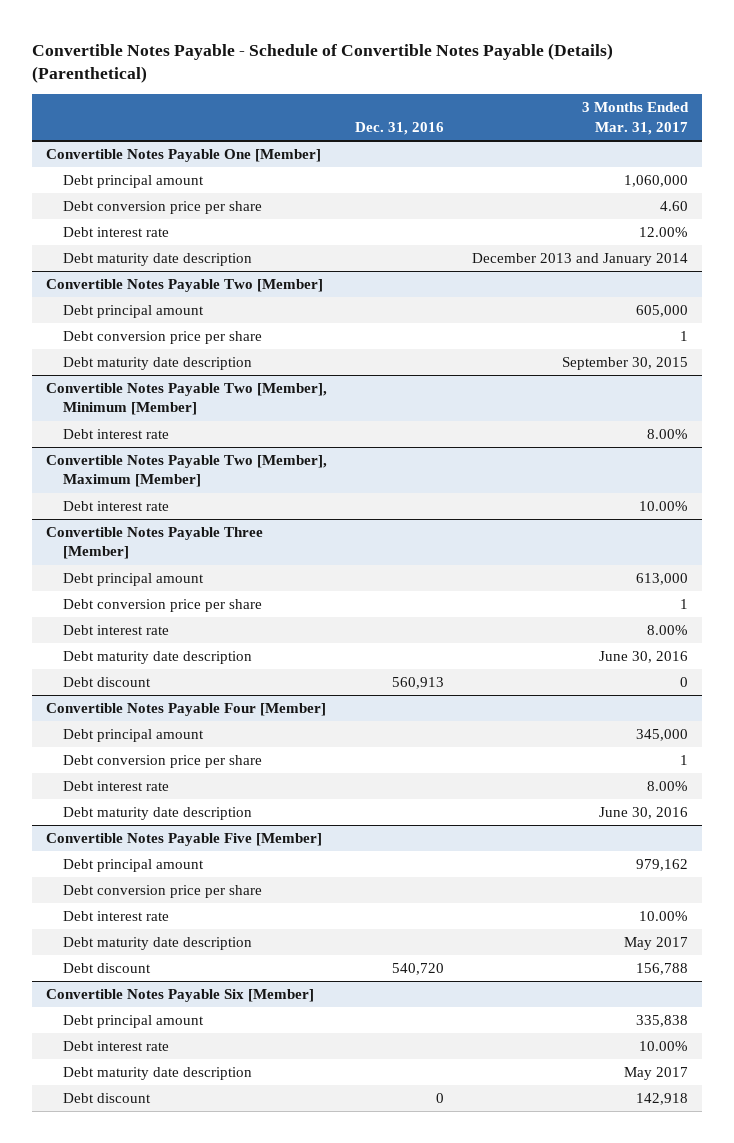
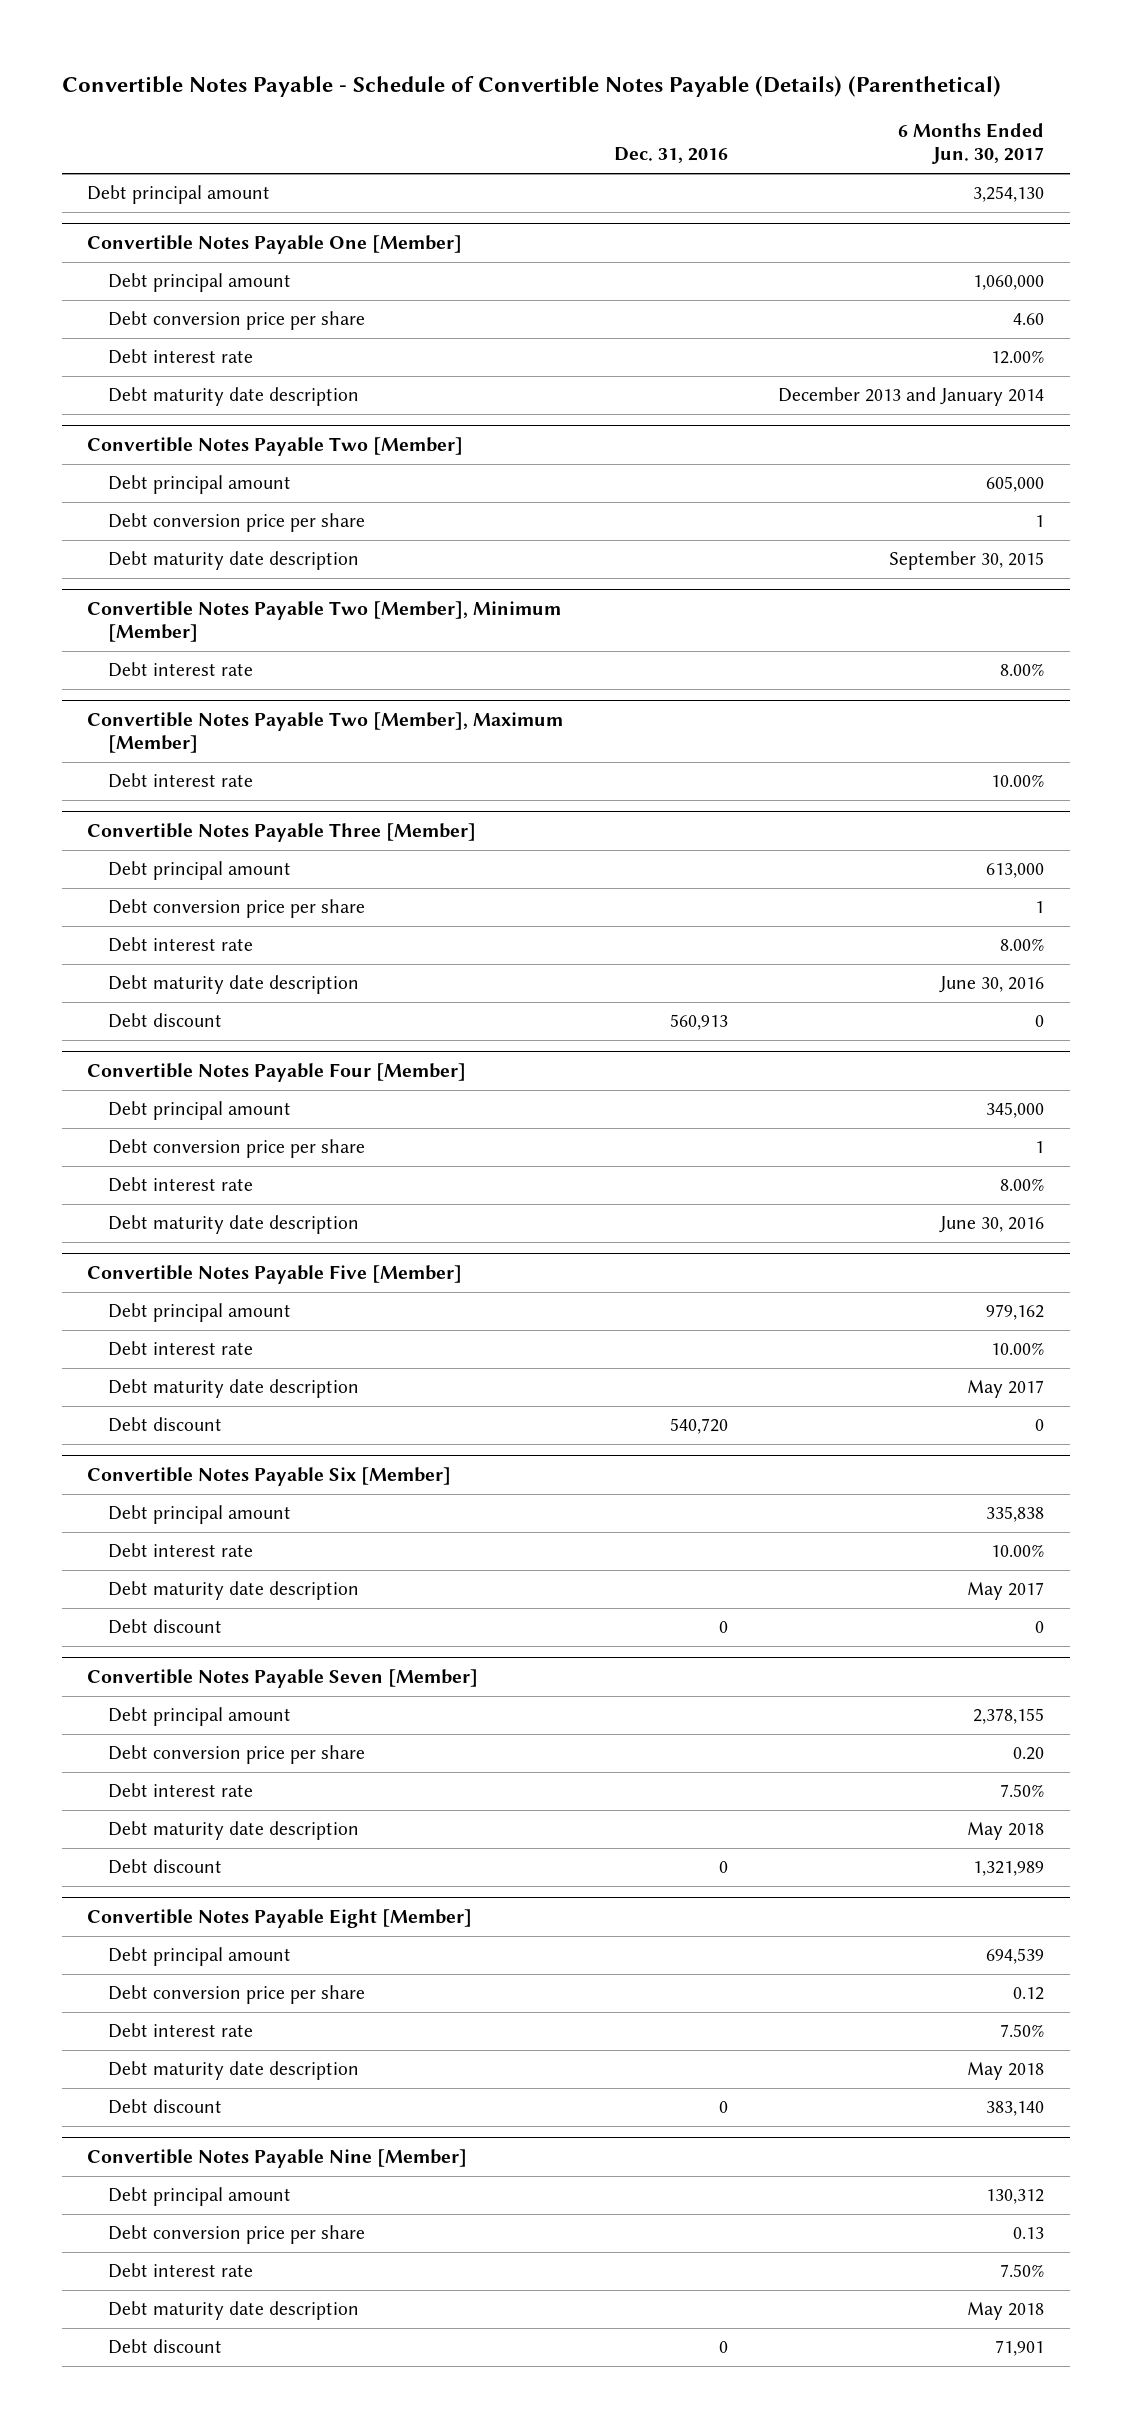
[581,102,689,135] 3 Months Ended Mar. 31, 2017 -> none
none -> [898,123,1045,165] 6 Months Ended Jun. 30, 2017
none -> [87,185,271,205] Debt principal amount
[62,885,262,899] Debt conversion price per share -> none
none -> [87,1669,479,1689] Convertible Notes Payable Seven [Member]
none -> [107,1707,291,1727] Debt principal amount
none -> [107,1745,365,1765] Debt conversion price per share
none -> [107,1783,253,1799] Debt interest rate
none -> [107,1821,359,1841] Debt maturity date description
none -> [107,1859,222,1875] Debt discount
none -> [87,1909,473,1929] Convertible Notes Payable Eight [Member]
none -> [107,1947,291,1967] Debt principal amount
none -> [107,1985,365,2005] Debt conversion price per share
none -> [107,2023,253,2039] Debt interest rate
none -> [107,2061,359,2081] Debt maturity date description
none -> [107,2099,222,2115] Debt discount
none -> [87,2149,468,2169] Convertible Notes Payable Nine [Member]
none -> [107,2187,291,2207] Debt principal amount
none -> [107,2225,365,2245] Debt conversion price per share
none -> [107,2263,253,2279] Debt interest rate
none -> [107,2301,359,2321] Debt maturity date description
none -> [107,2339,222,2355] Debt discount

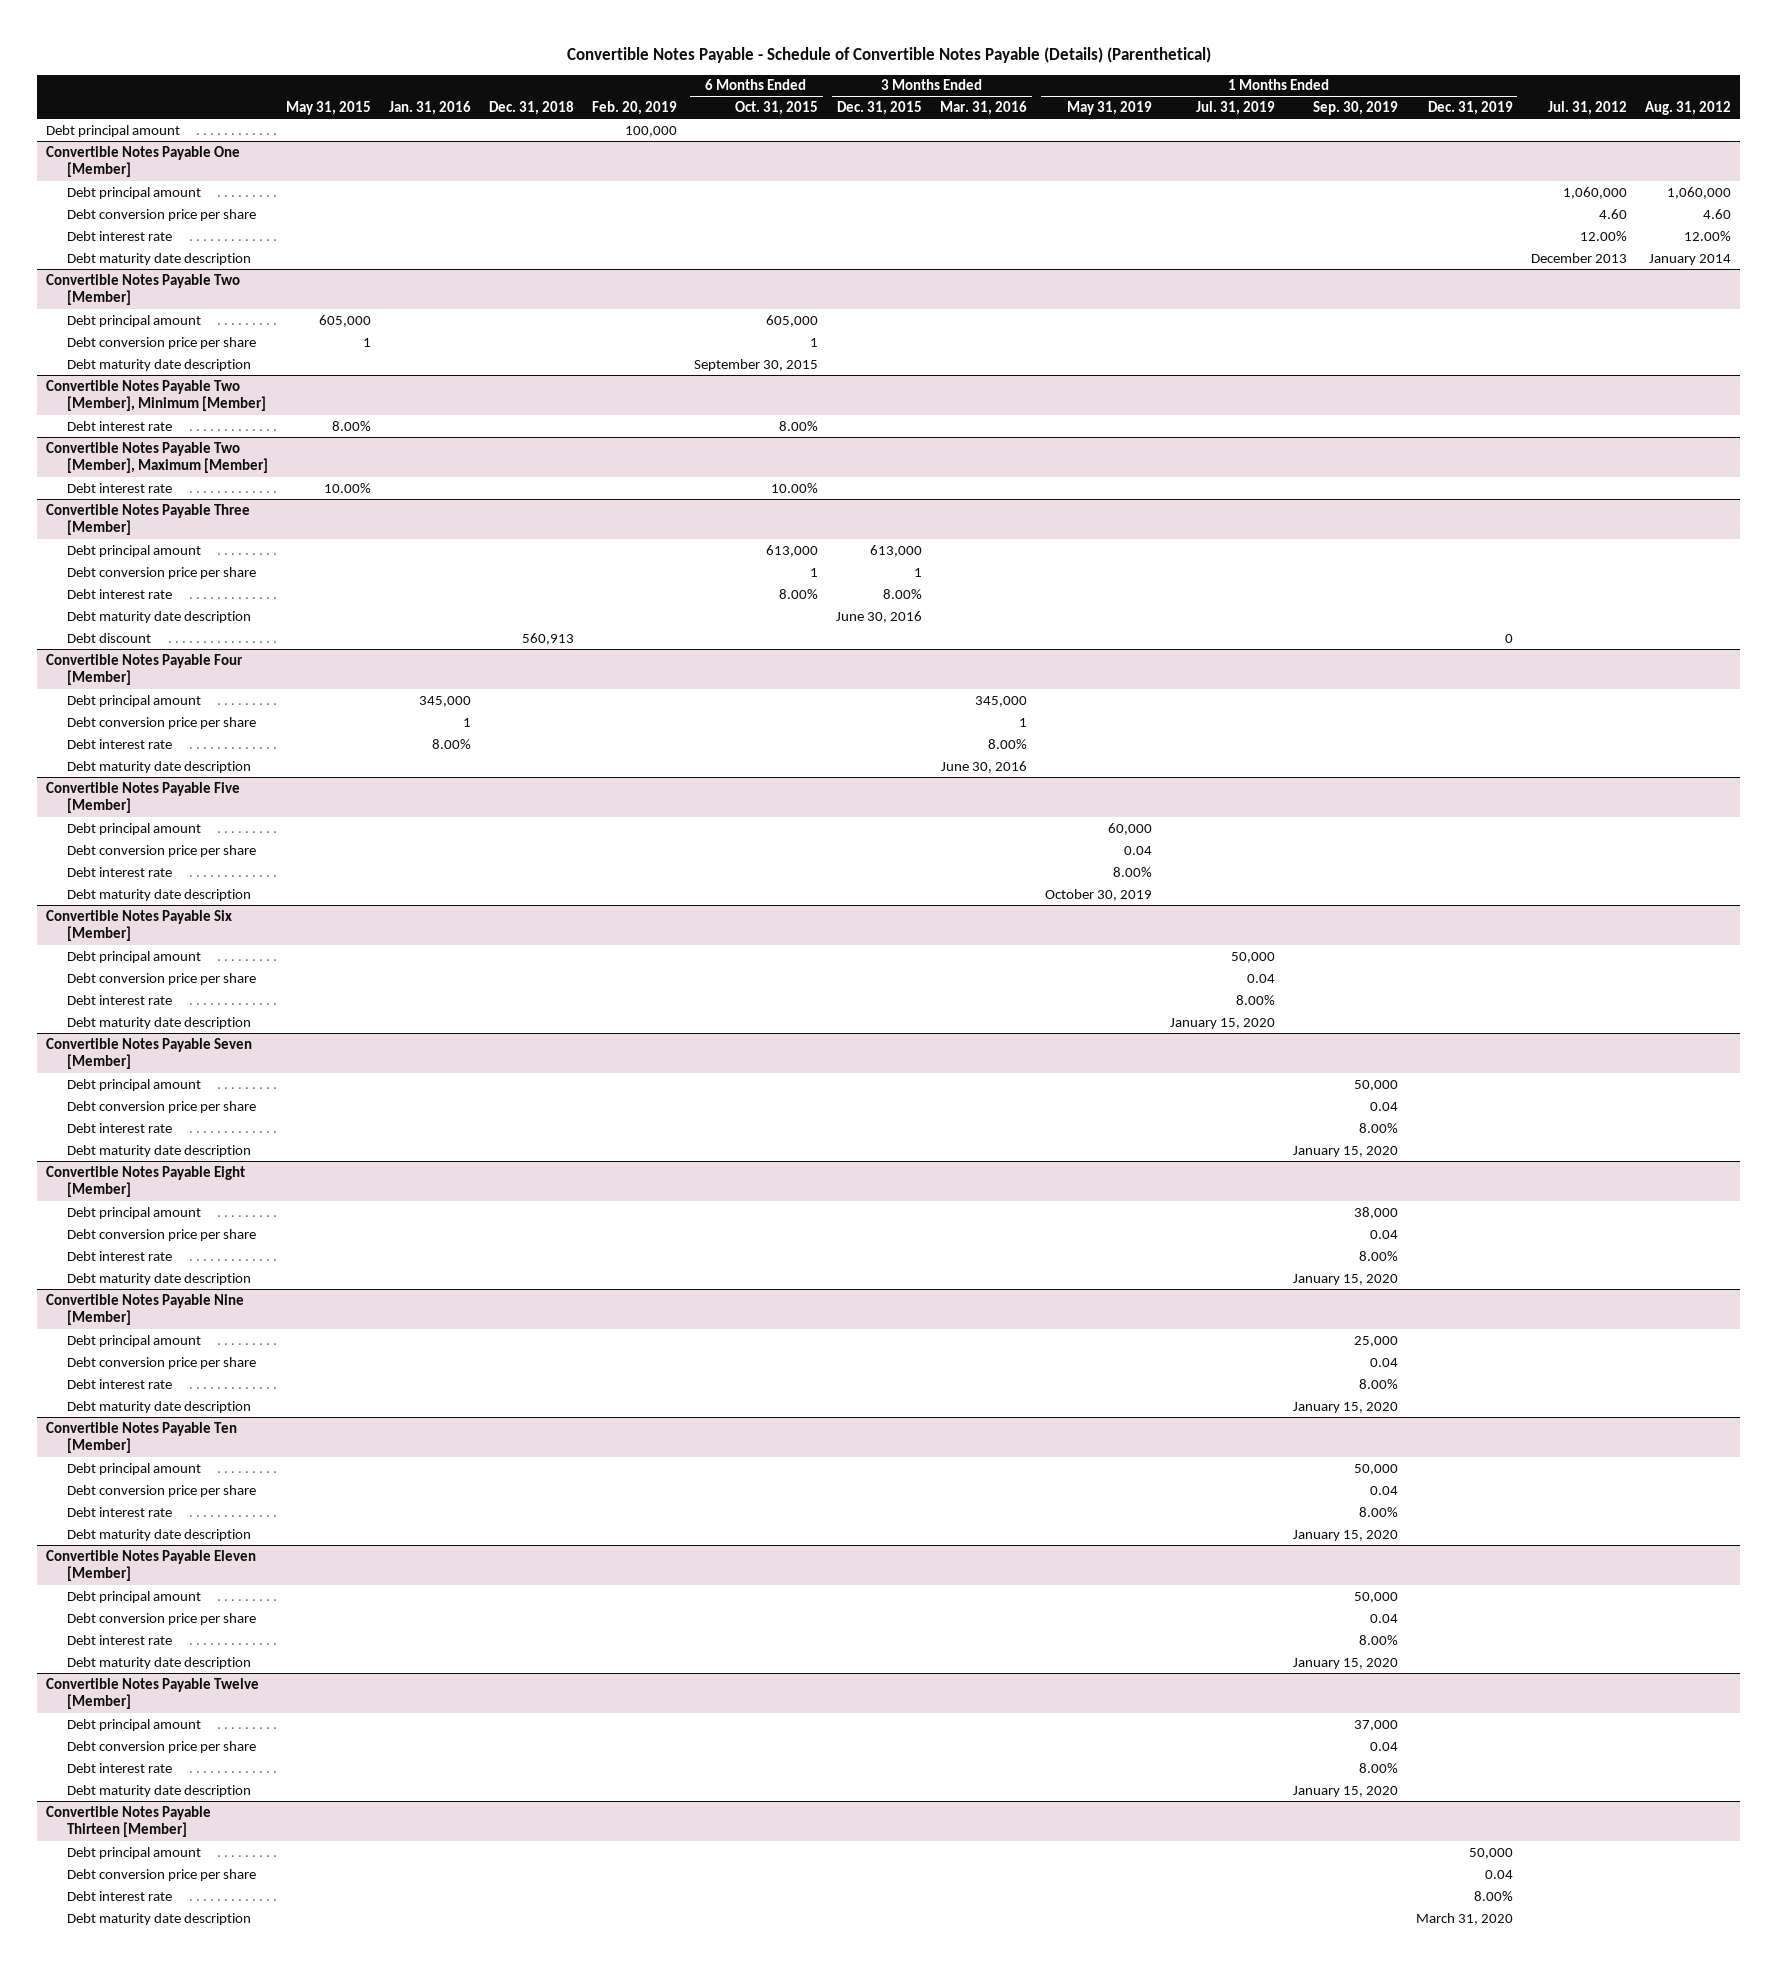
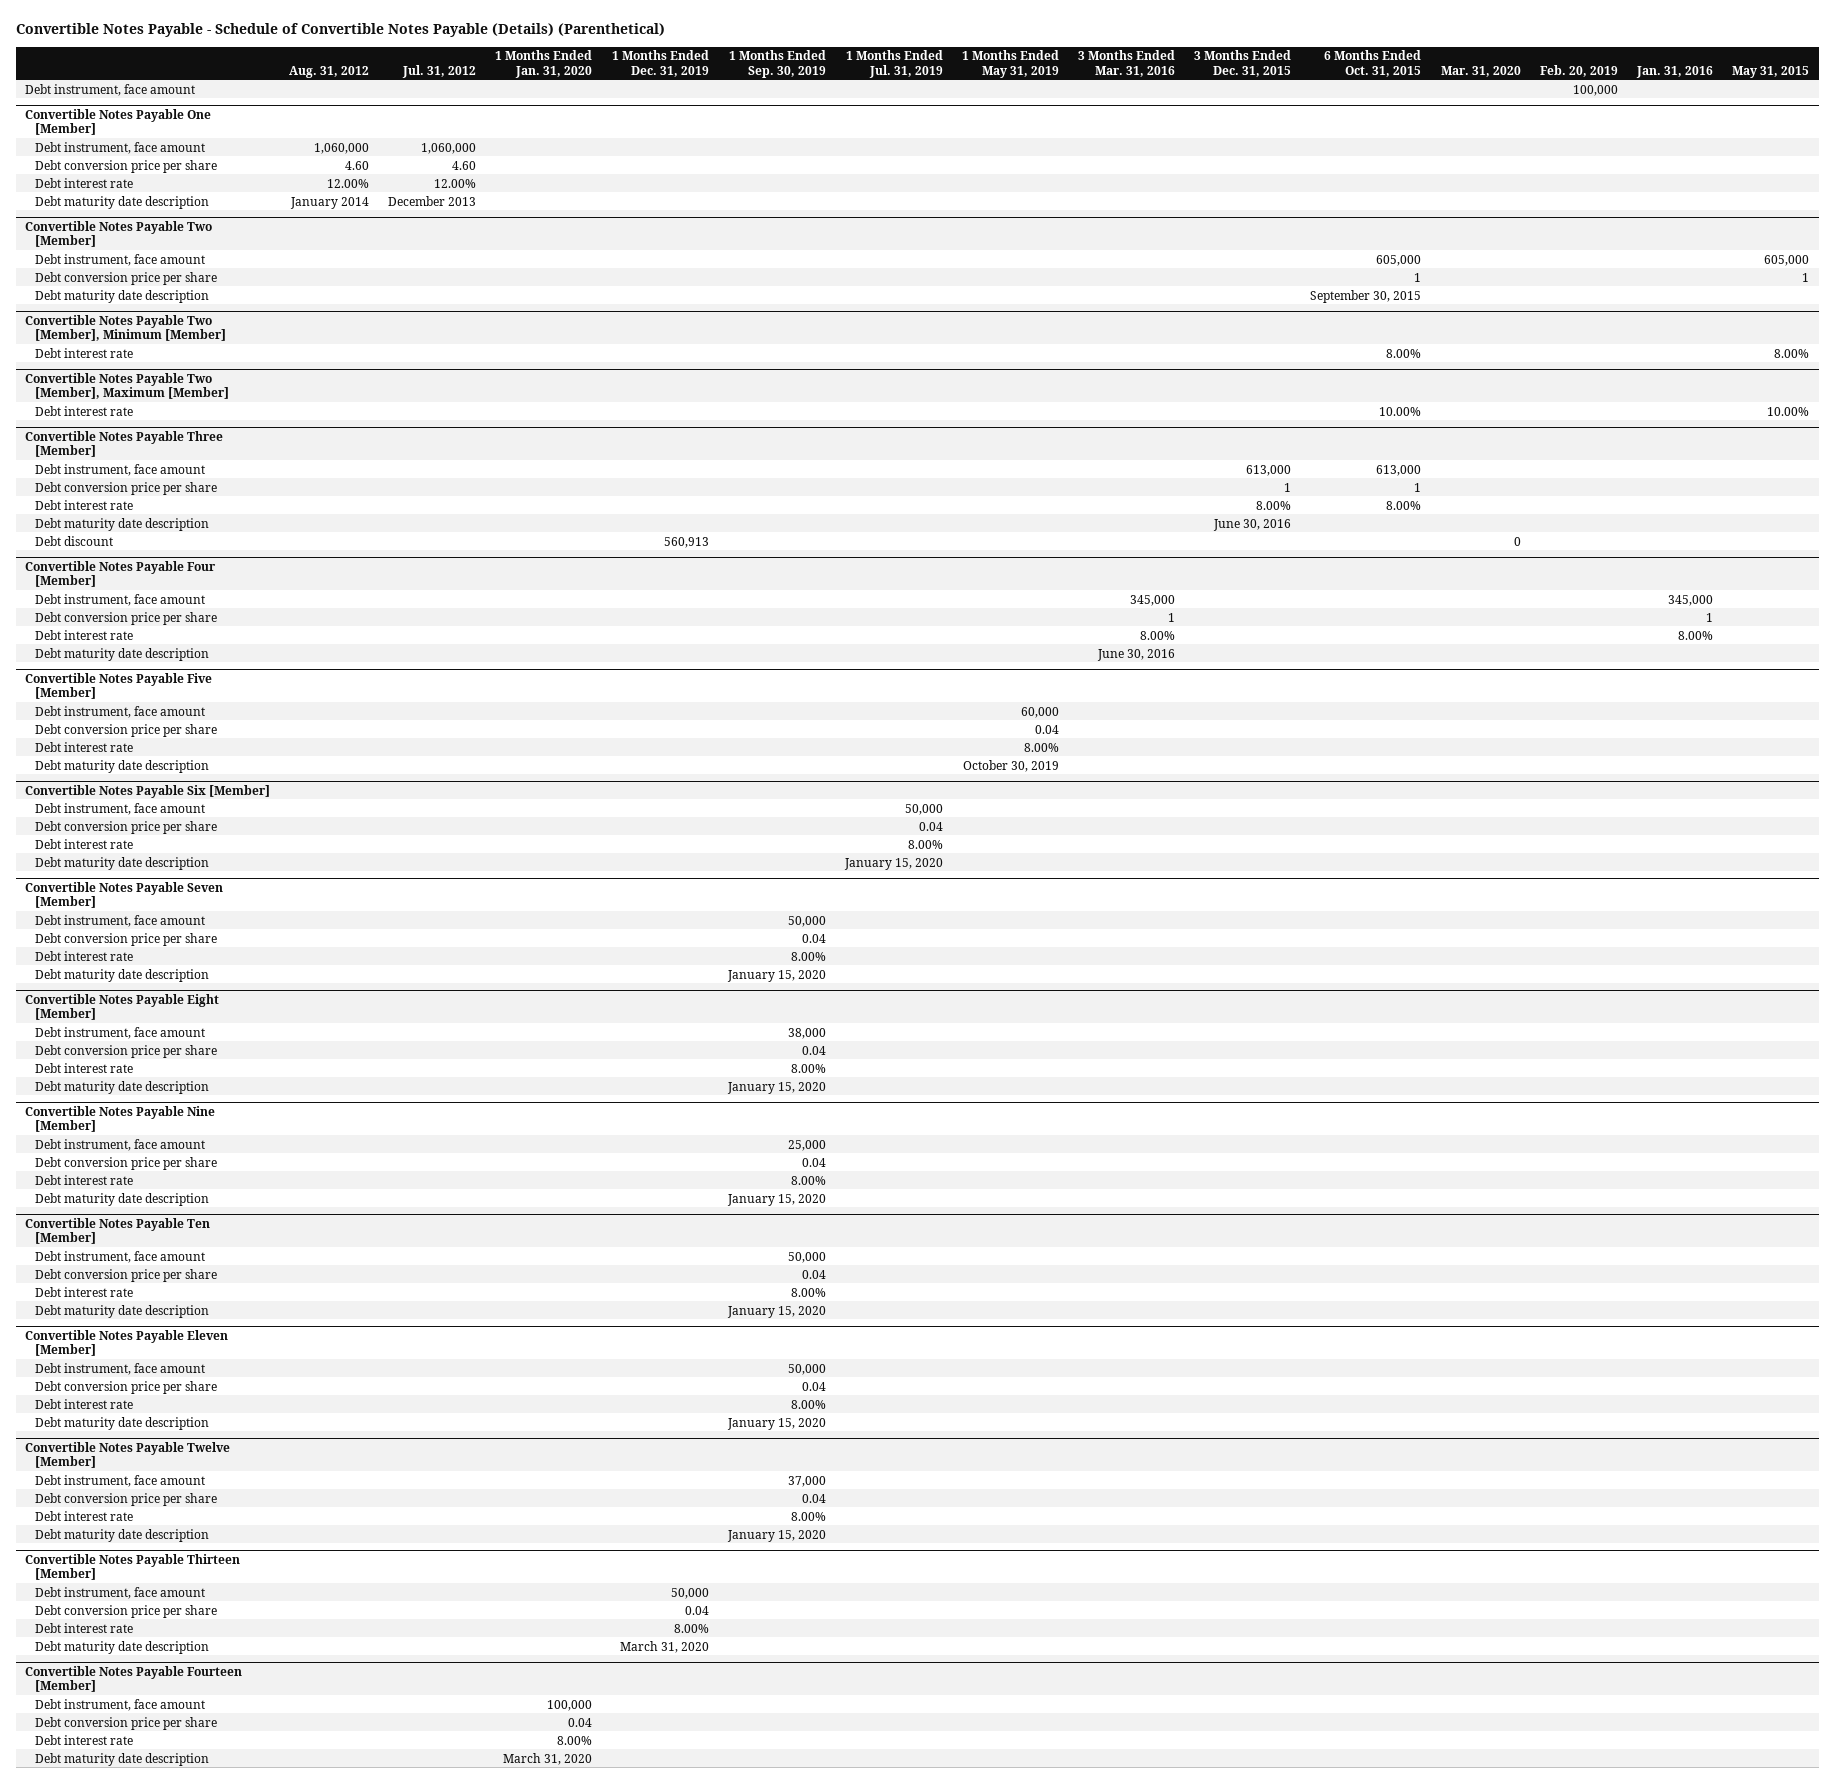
[488,101,574,116] Dec. 31, 2018 -> none
none -> [495,50,593,78] 1 Months Ended Jan. 31, 2020
none -> [1440,65,1521,77] Mar. 31, 2020
[46,124,181,137] Debt principal amount -> [25,83,196,96] Debt instrument, face amount
[66,186,201,199] Debt principal amount -> [35,141,206,154] Debt instrument, face amount
[66,314,201,327] Debt principal amount -> [35,253,206,266] Debt instrument, face amount
[66,544,201,557] Debt principal amount -> [35,463,206,476] Debt instrument, face amount
[1504,633,1513,643] 0 -> [663,536,709,548] 560,913
[66,694,201,707] Debt principal amount -> [35,593,206,606] Debt instrument, face amount
[66,822,201,835] Debt principal amount -> [35,705,206,718] Debt instrument, face amount
[66,950,201,963] Debt principal amount -> [35,802,206,815] Debt instrument, face amount
[66,1078,201,1091] Debt principal amount -> [35,914,206,927] Debt instrument, face amount
[66,1206,201,1219] Debt principal amount -> [35,1026,206,1039] Debt instrument, face amount
[66,1334,201,1347] Debt principal amount -> [35,1138,206,1151] Debt instrument, face amount
[66,1462,201,1475] Debt principal amount -> [35,1250,206,1263] Debt instrument, face amount
[66,1590,201,1603] Debt principal amount -> [35,1362,206,1375] Debt instrument, face amount
[66,1718,201,1731] Debt principal amount -> [35,1474,206,1487] Debt instrument, face amount
[66,1846,201,1859] Debt principal amount -> [35,1586,206,1599] Debt instrument, face amount
none -> [25,1665,243,1693] Convertible Notes Payable Fourteen [Member]
none -> [35,1698,206,1711] Debt instrument, face amount
none -> [35,1716,218,1730] Debt conversion price per share
none -> [35,1734,134,1745] Debt interest rate
none -> [35,1752,210,1766] Debt maturity date description

